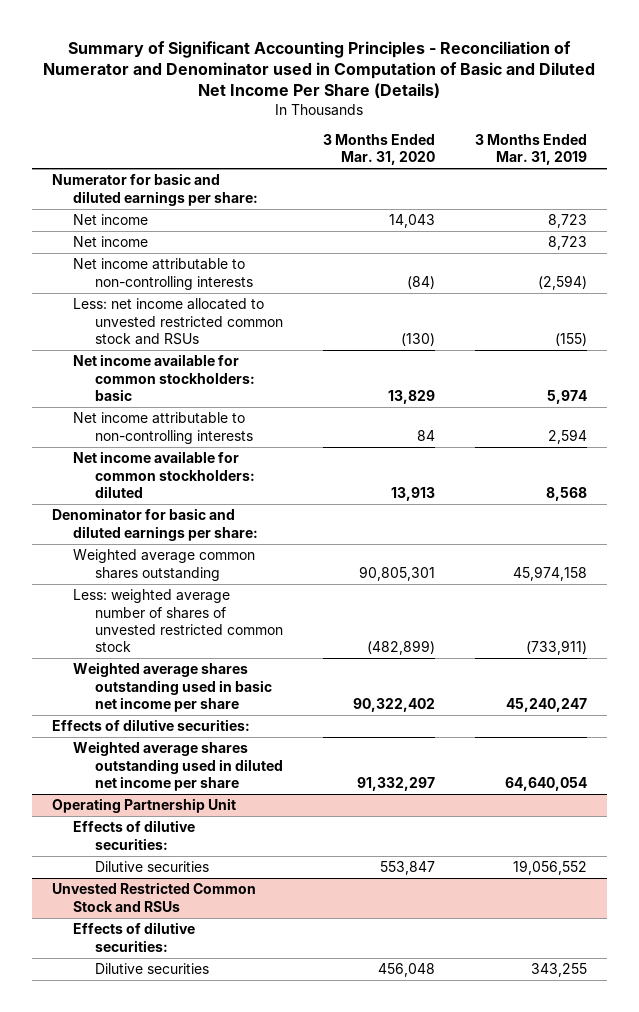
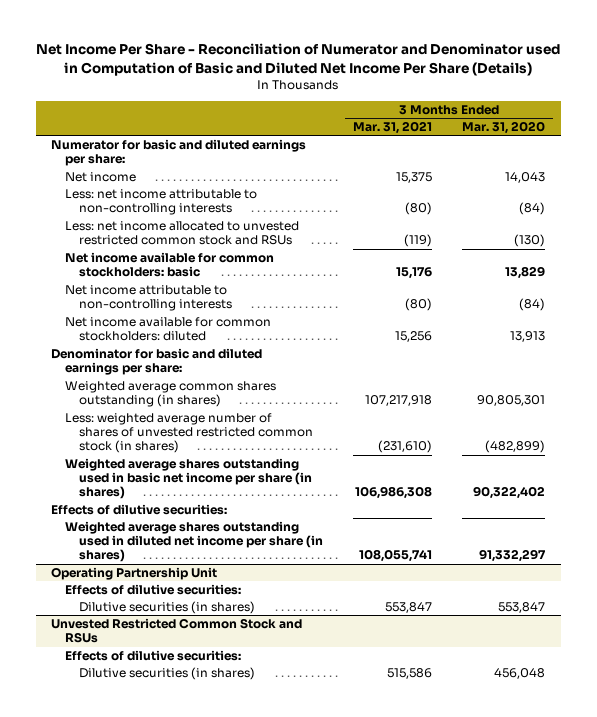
[43,40,596,99] Summary of Significant Accounting Principles - Reconciliation of Numerator and Denominator used in Computation of Basic and Diluted Net Income Per Share (Details) -> [36,43,561,76] Net Income Per Share - Reconciliation of Numerator and Denominator used in Computation of Basic and Diluted Net Income Per Share (Details)
[474,133,587,166] 3 Months Ended Mar. 31, 2019 -> none
none -> [353,121,433,135] Mar. 31, 2021
[73,236,149,248] Net income -> none
none -> [64,189,257,216] Less: net income attributable to non-controlling interests
[73,412,253,444] Net income attributable to non-controlling interests -> none
[73,258,253,290] Net income attributable to non-controlling interests -> [64,285,232,312] Net income attributable to non-controlling interests
[73,549,256,581] Weighted average common shares outstanding -> [64,381,276,408] Weighted average common shares outstanding (in shares)
[73,589,283,653] Less: weighted average number of shares of unvested restricted common stock -> [64,413,313,454] Less: weighted average number of shares of unvested restricted common stock (in shares)
[73,662,272,712] Weighted average shares outstanding used in basic net income per share -> [64,458,312,500] Weighted average shares outstanding used in basic net income per share (in shares)
[73,741,283,791] Weighted average shares outstanding used in diluted net income per share -> [64,521,323,563] Weighted average shares outstanding used in diluted net income per share (in shares)
[94,861,209,873] Dilutive securities -> [78,601,255,615] Dilutive securities (in shares)
[94,963,209,975] Dilutive securities -> [78,667,255,681] Dilutive securities (in shares)

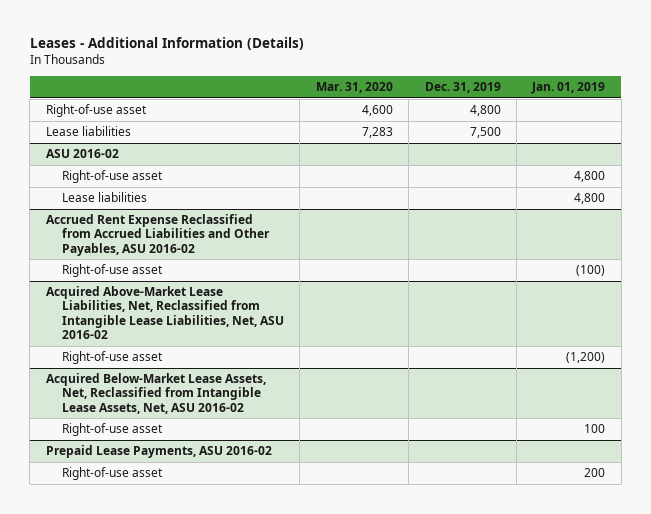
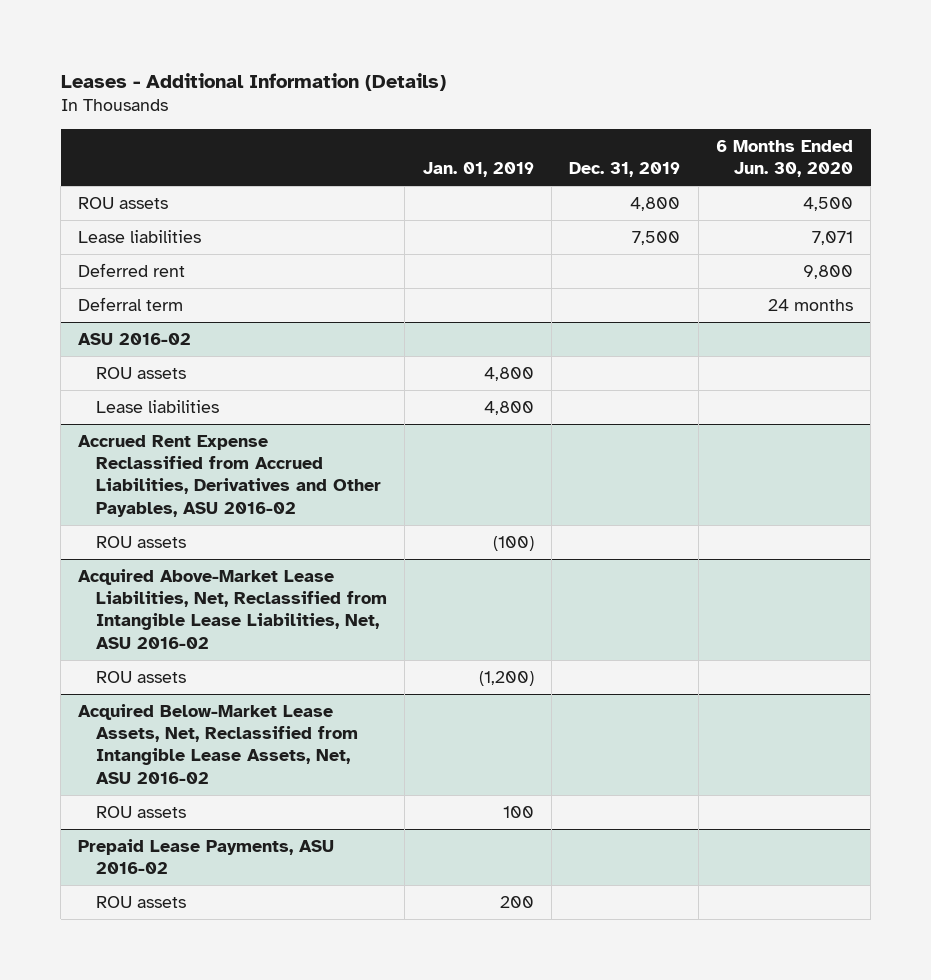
[315,81,393,93] Mar. 31, 2020 -> none
none -> [715,139,853,177] 6 Months Ended Jun. 30, 2020
[45,104,147,118] Right-of-use asset -> [78,197,169,210] ROU assets
none -> [78,263,186,278] Deferred rent
none -> [78,297,184,312] Deferral term
[61,170,163,184] Right-of-use asset -> [96,367,187,380] ROU assets
[45,214,270,256] Accrued Rent Expense Reclassified from Accrued Liabilities and Other Payables, ASU 2016-02 -> [78,435,382,517] Accrued Rent Expense Reclassified from Accrued Liabilities, Derivatives and Other Payables, ASU 2016-02
[61,264,163,278] Right-of-use asset -> [96,536,187,549] ROU assets
[61,351,163,365] Right-of-use asset -> [96,671,187,684] ROU assets
[61,423,163,437] Right-of-use asset -> [96,806,187,819] ROU assets
[61,467,163,481] Right-of-use asset -> [96,896,187,909] ROU assets

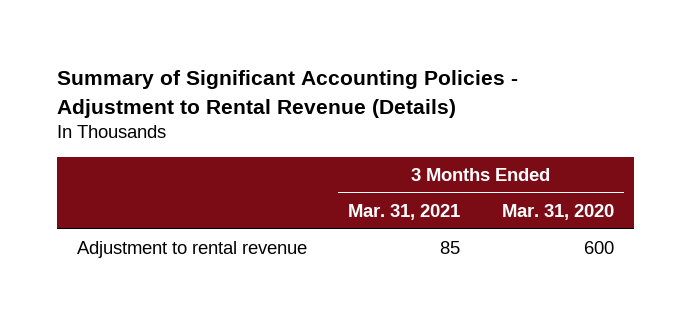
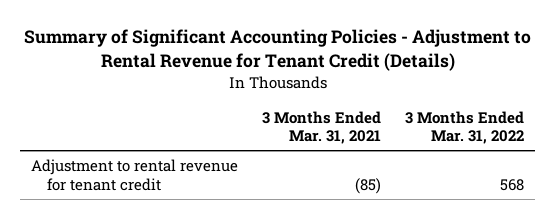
[56,70,518,118] Summary of Significant Accounting Policies - Adjustment to Rental Revenue (Details) -> [23,29,531,71] Summary of Significant Accounting Policies - Adjustment to Rental Revenue for Tenant Credit (Details)
[501,203,614,220] Mar. 31, 2020 -> none
none -> [404,110,524,145] 3 Months Ended Mar. 31, 2022
[77,241,308,259] Adjustment to rental revenue -> [31,158,239,191] Adjustment to rental revenue for tenant credit
[440,241,461,255] 85 -> [355,177,382,194] (85)

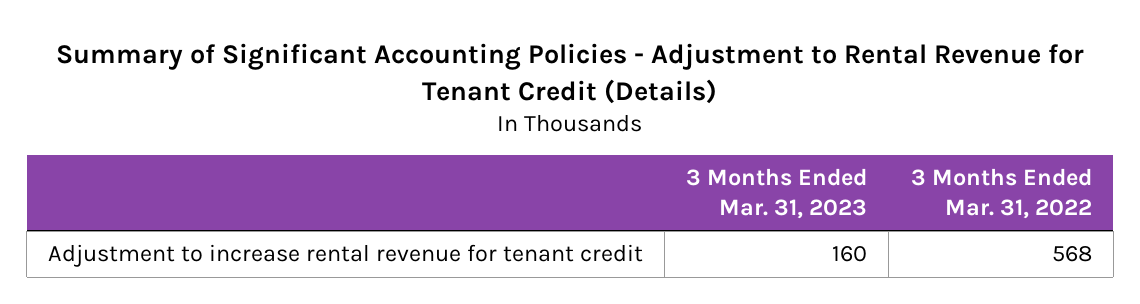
[262,110,382,145] 3 Months Ended Mar. 31, 2021 -> none
none -> [686,167,868,219] 3 Months Ended Mar. 31, 2023
[31,158,239,191] Adjustment to rental revenue for tenant credit -> [48,244,644,268] Adjustment to increase rental revenue for tenant credit

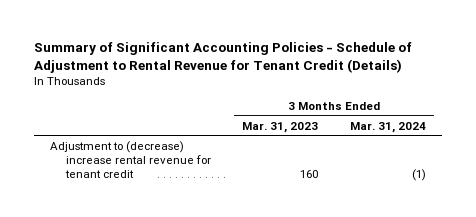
[55,43,1084,104] Summary of Significant Accounting Policies - Adjustment to Rental Revenue for Tenant Credit (Details) -> [33,41,412,73] Summary of Significant Accounting Policies - Schedule of Adjustment to Rental Revenue for Tenant Credit (Details)
[910,167,1092,219] 3 Months Ended Mar. 31, 2022 -> none
none -> [350,121,427,133] Mar. 31, 2024
[48,244,644,268] Adjustment to increase rental revenue for tenant credit -> [49,140,211,178] Adjustment to (decrease) increase rental revenue for tenant credit

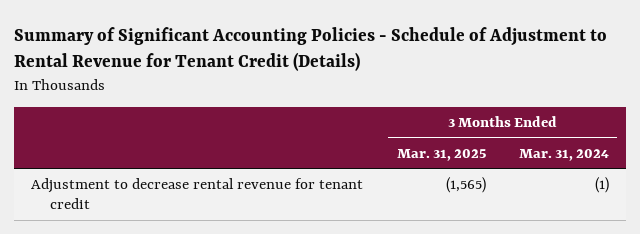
[242,121,319,133] Mar. 31, 2023 -> none
none -> [396,148,486,161] Mar. 31, 2025
[49,140,211,178] Adjustment to (decrease) increase rental revenue for tenant credit -> [31,178,364,210] Adjustment to decrease rental revenue for tenant credit

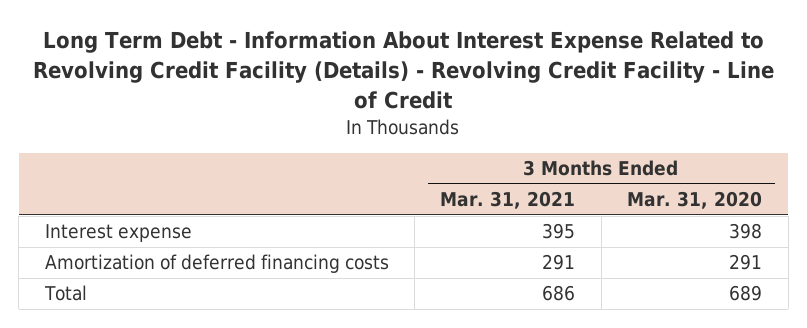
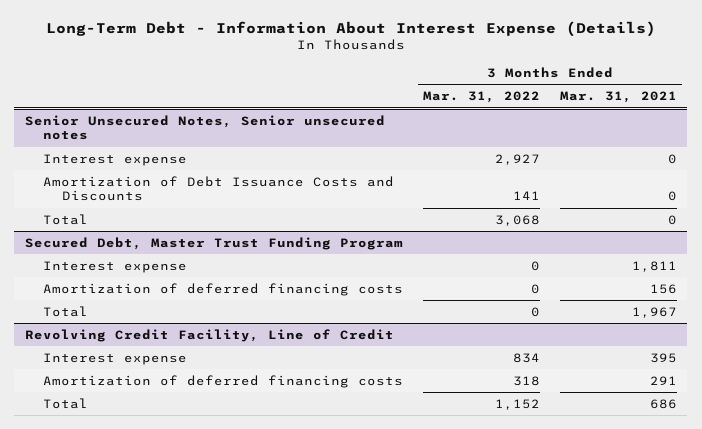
[33,31,775,109] Long Term Debt - Information About Interest Expense Related to Revolving Credit Facility (Details) - Revolving Credit Facility - Line of Credit -> [45,21,656,38] Long-Term Debt - Information About Interest Expense (Details)
[627,191,763,210] Mar. 31, 2020 -> none
none -> [423,91,541,104] Mar. 31, 2022
none -> [24,114,385,141] Senior Unsecured Notes, Senior unsecured notes
none -> [43,153,188,166] Interest expense
none -> [43,175,395,202] Amortization of Debt Issuance Costs and Discounts
none -> [43,213,89,225] Total
none -> [24,236,403,250] Secured Debt, Master Trust Funding Program
none -> [43,260,188,273] Interest expense
none -> [43,282,404,296] Amortization of deferred financing costs
none -> [43,305,89,317] Total
none -> [24,328,394,342] Revolving Credit Facility, Line of Credit

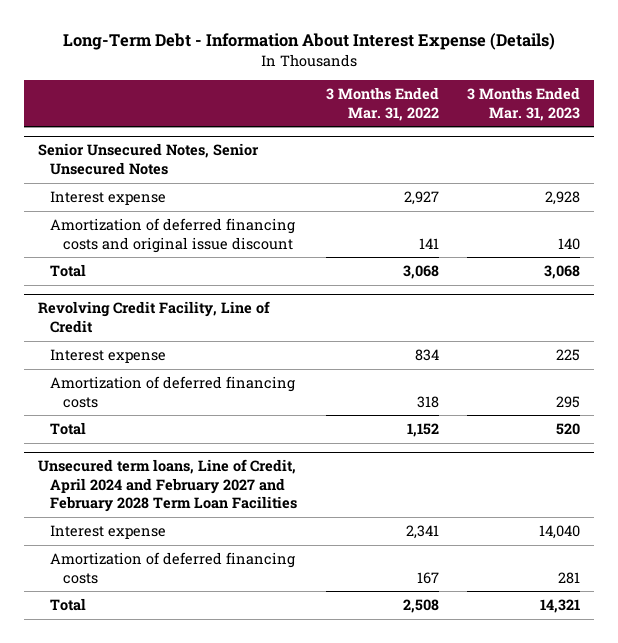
[560,91,678,104] Mar. 31, 2021 -> none
none -> [466,87,580,121] 3 Months Ended Mar. 31, 2023
[24,114,385,141] Senior Unsecured Notes, Senior unsecured notes -> [37,143,259,175] Senior Unsecured Notes, Senior Unsecured Notes
[43,175,395,202] Amortization of Debt Issuance Costs and Discounts -> [50,218,296,253] Amortization of deferred financing costs and original issue discount
[24,236,403,250] Secured Debt, Master Trust Funding Program -> none
[43,260,188,273] Interest expense -> none
[43,282,404,296] Amortization of deferred financing costs -> none
[43,305,89,317] Total -> none
none -> [37,459,298,513] Unsecured term loans, Line of Credit, April 2024 and February 2027 and February 2028 Term Loan Facilities
none -> [50,525,167,540] Interest expense
none -> [50,552,296,584] Amortization of deferred financing costs
none -> [50,598,87,612] Total

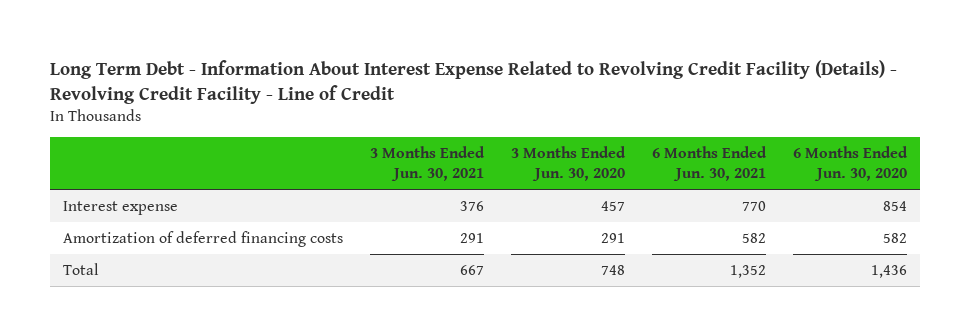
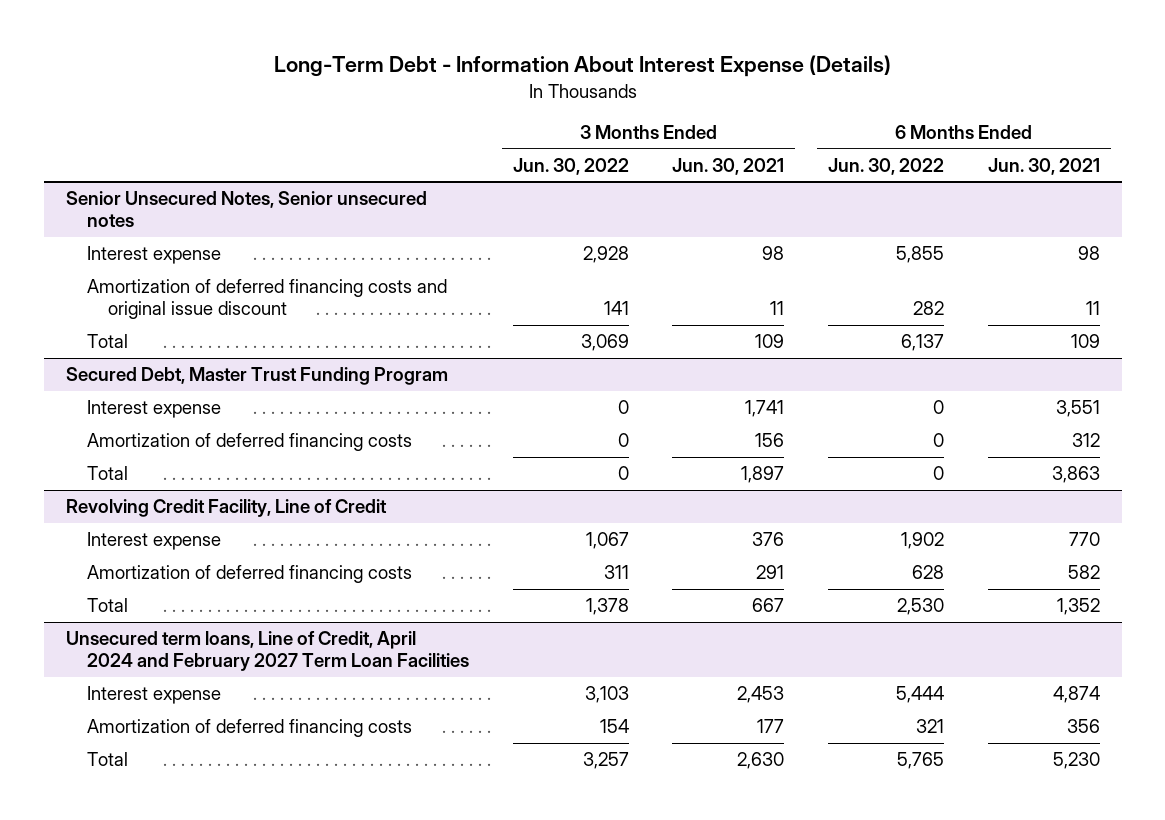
[49,59,897,104] Long Term Debt - Information About Interest Expense Related to Revolving Credit Facility (Details) - Revolving Credit Facility - Line of Credit -> [273,55,891,78] Long-Term Debt - Information About Interest Expense (Details)
[510,146,626,182] 3 Months Ended Jun. 30, 2020 -> none
[792,146,908,182] 6 Months Ended Jun. 30, 2020 -> none
none -> [512,157,629,175] Jun. 30, 2022
none -> [828,157,945,175] Jun. 30, 2022
none -> [65,191,427,228] Senior Unsecured Notes, Senior unsecured notes
none -> [86,246,221,265] Interest expense
none -> [86,279,447,320] Amortization of deferred financing costs and original issue discount
none -> [86,334,128,349] Total
none -> [65,367,448,386] Secured Debt, Master Trust Funding Program
none -> [86,400,221,419] Interest expense
none -> [86,433,412,452] Amortization of deferred financing costs
none -> [86,466,128,481] Total
none -> [65,499,387,518] Revolving Credit Facility, Line of Credit
none -> [65,631,469,672] Unsecured term loans, Line of Credit, April 2024 and February 2027 Term Loan Facilities
none -> [86,686,221,705] Interest expense
none -> [86,719,412,738] Amortization of deferred financing costs
none -> [86,752,128,767] Total

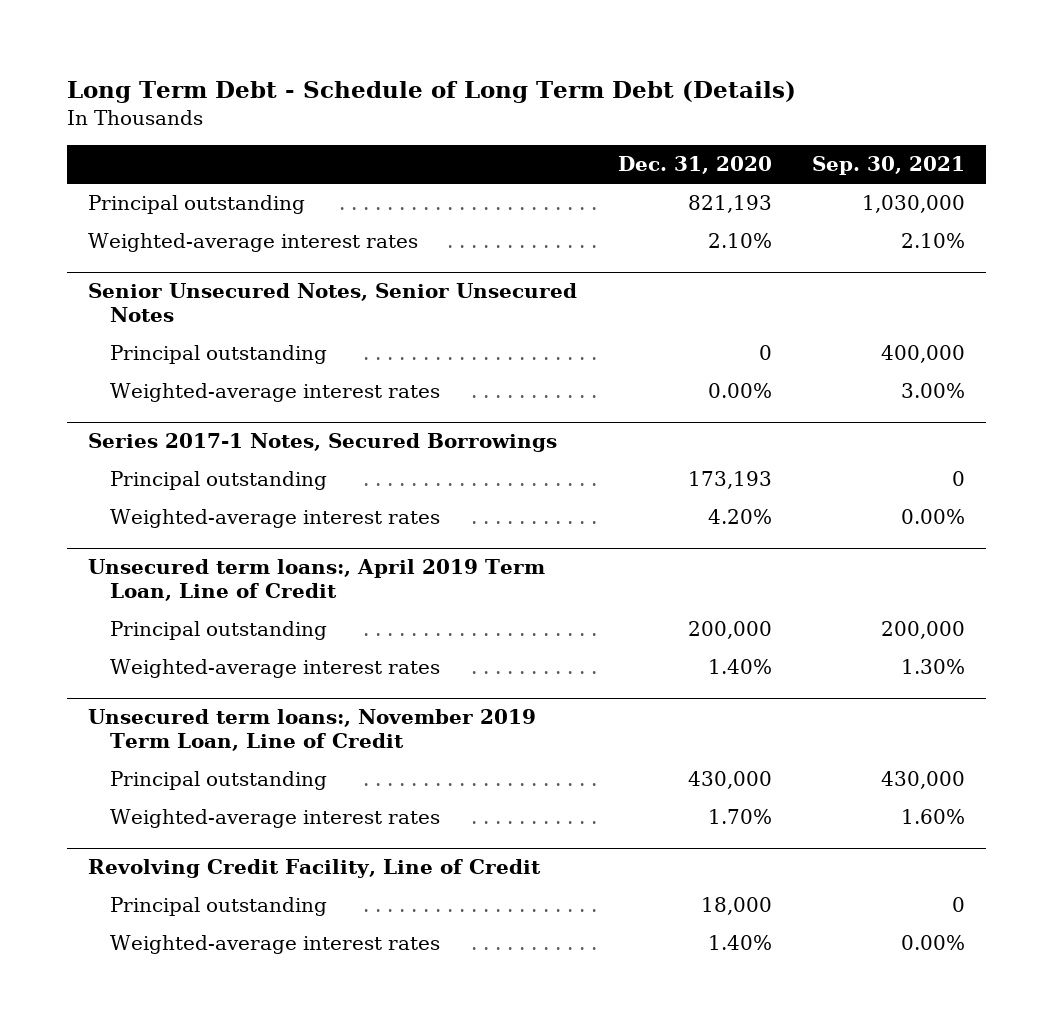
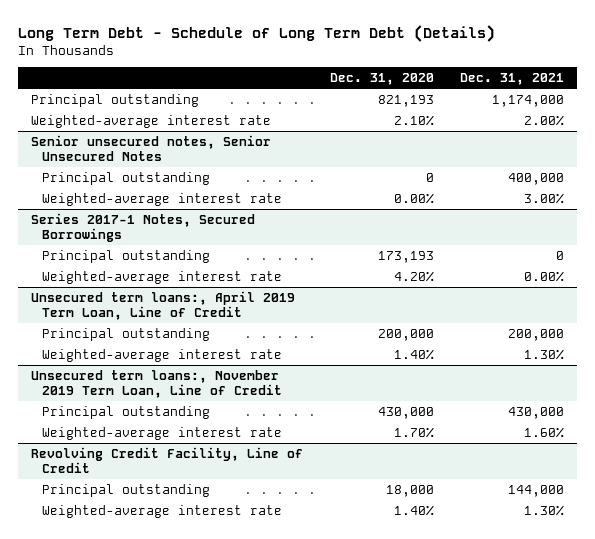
[812,156,966,176] Sep. 30, 2021 -> none
none -> [459,73,564,86] Dec. 31, 2021
[87,233,418,253] Weighted-average interest rates -> [31,114,272,128] Weighted-average interest rate
[87,283,577,323] Senior Unsecured Notes, Senior Unsecured Notes -> [31,134,272,161] Senior unsecured notes, Senior Unsecured Notes
[110,383,441,403] Weighted-average interest rates -> [41,192,282,206] Weighted-average interest rate
[110,509,441,529] Weighted-average interest rates -> [41,270,282,284] Weighted-average interest rate
[110,659,441,679] Weighted-average interest rates -> [41,348,282,362] Weighted-average interest rate
[110,809,441,829] Weighted-average interest rates -> [41,426,282,440] Weighted-average interest rate
[110,935,441,955] Weighted-average interest rates -> [41,504,282,518] Weighted-average interest rate

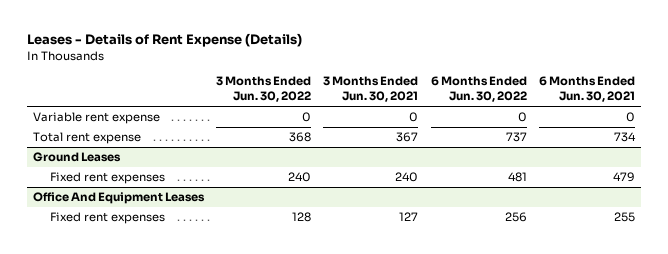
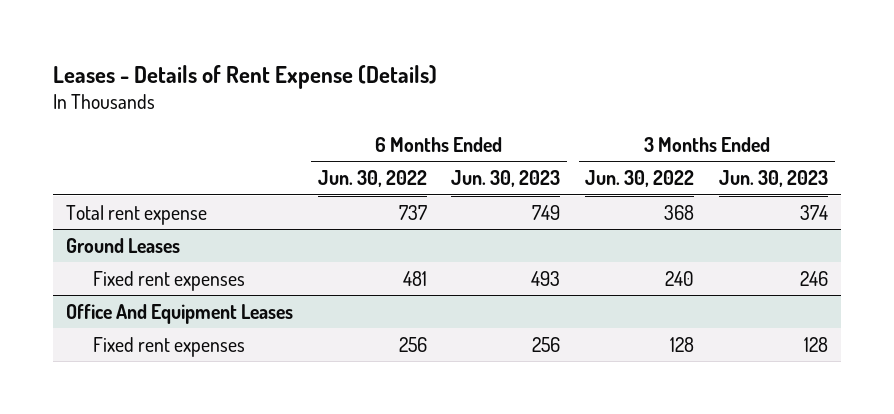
[323,76,419,103] 3 Months Ended Jun. 30, 2021 -> none
[538,76,635,103] 6 Months Ended Jun. 30, 2021 -> none
none -> [451,170,561,188] Jun. 30, 2023
none -> [719,170,829,188] Jun. 30, 2023
[32,112,160,125] Variable rent expense -> none

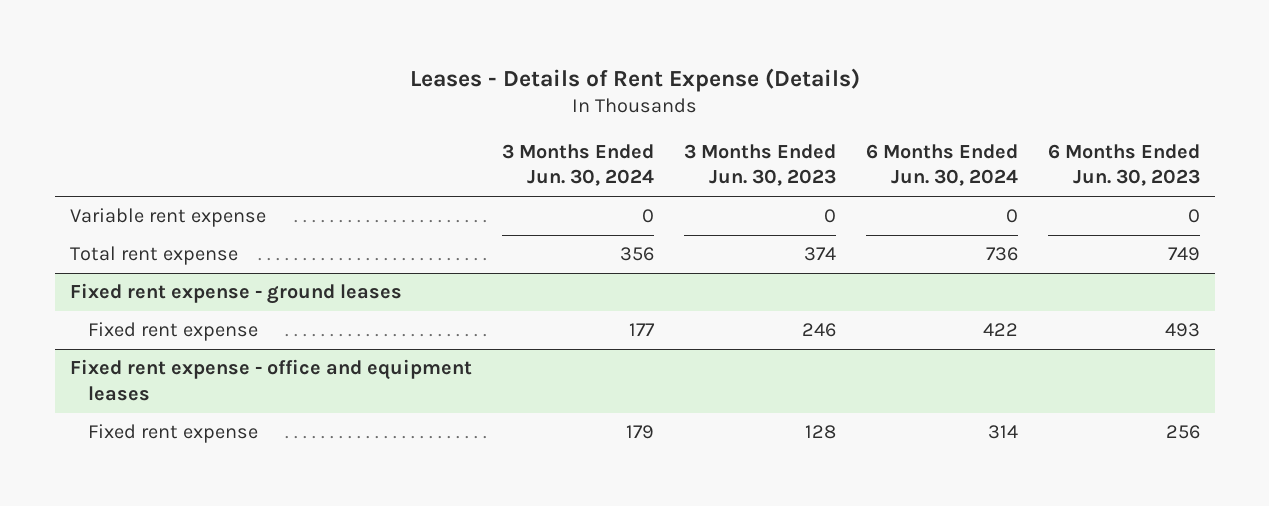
[317,170,427,188] Jun. 30, 2022 -> none
[585,170,695,188] Jun. 30, 2022 -> none
none -> [501,143,654,187] 3 Months Ended Jun. 30, 2024
none -> [865,143,1018,187] 6 Months Ended Jun. 30, 2024
none -> [69,208,266,228] Variable rent expense
[65,237,180,253] Ground Leases -> [69,283,402,305] Fixed rent expense - ground leases
[92,270,245,291] Fixed rent expenses -> [88,322,259,342] Fixed rent expense
[65,303,293,324] Office And Equipment Leases -> [69,359,472,402] Fixed rent expense - office and equipment leases
[92,336,245,357] Fixed rent expenses -> [88,424,259,444] Fixed rent expense

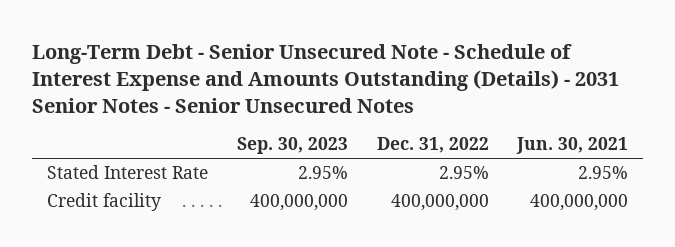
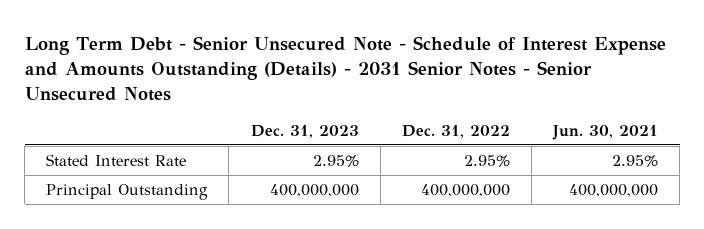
[32,44,620,113] Long-Term Debt - Senior Unsecured Note - Schedule of Interest Expense and Amounts Outstanding (Details) - 2031 Senior Notes - Senior Unsecured Notes -> [24,35,666,101] Long Term Debt - Senior Unsecured Note - Schedule of Interest Expense and Amounts Outstanding (Details) - 2031 Senior Notes - Senior Unsecured Notes
[236,137,348,155] Sep. 30, 2023 -> none
none -> [250,124,359,138] Dec. 31, 2023
[46,193,161,212] Credit facility -> [46,183,209,200] Principal Outstanding

